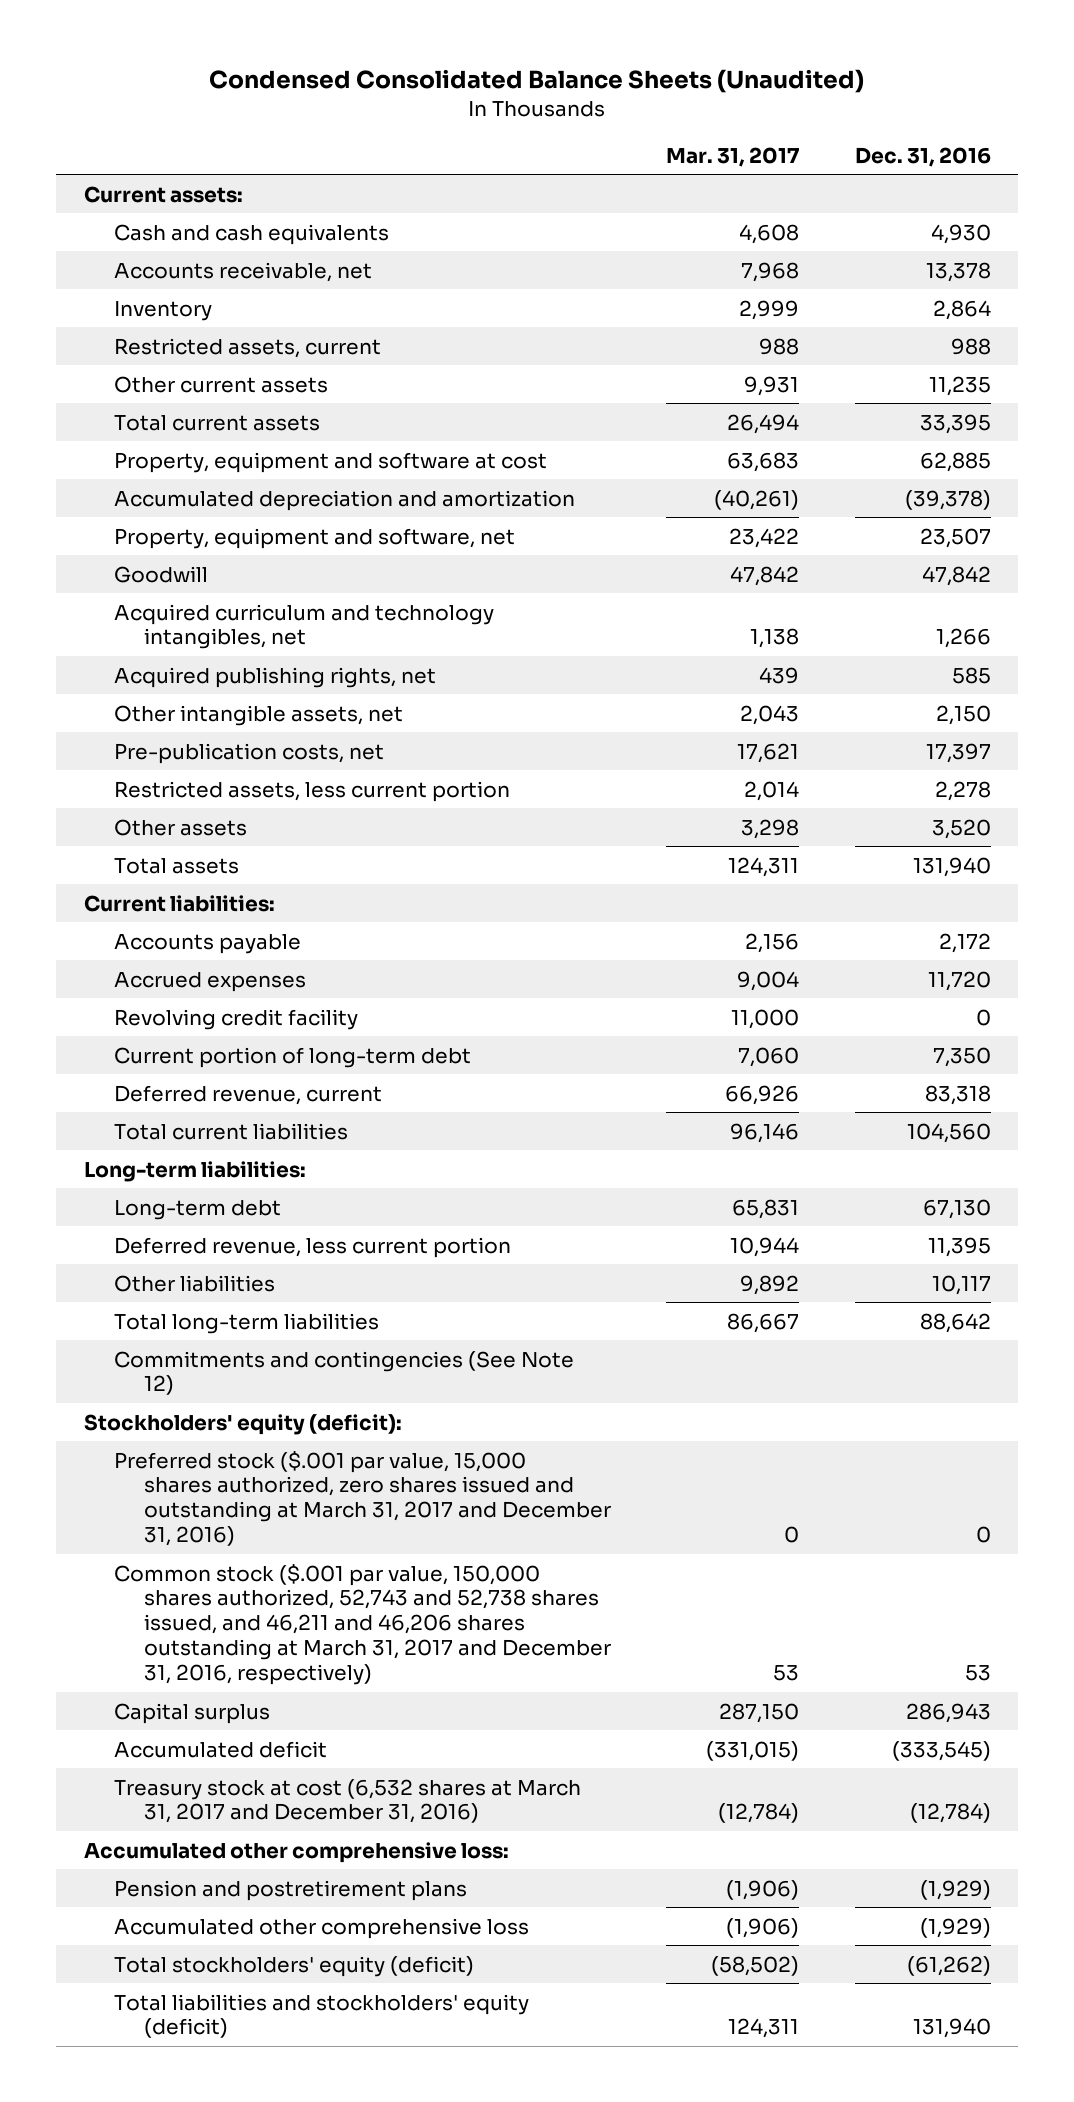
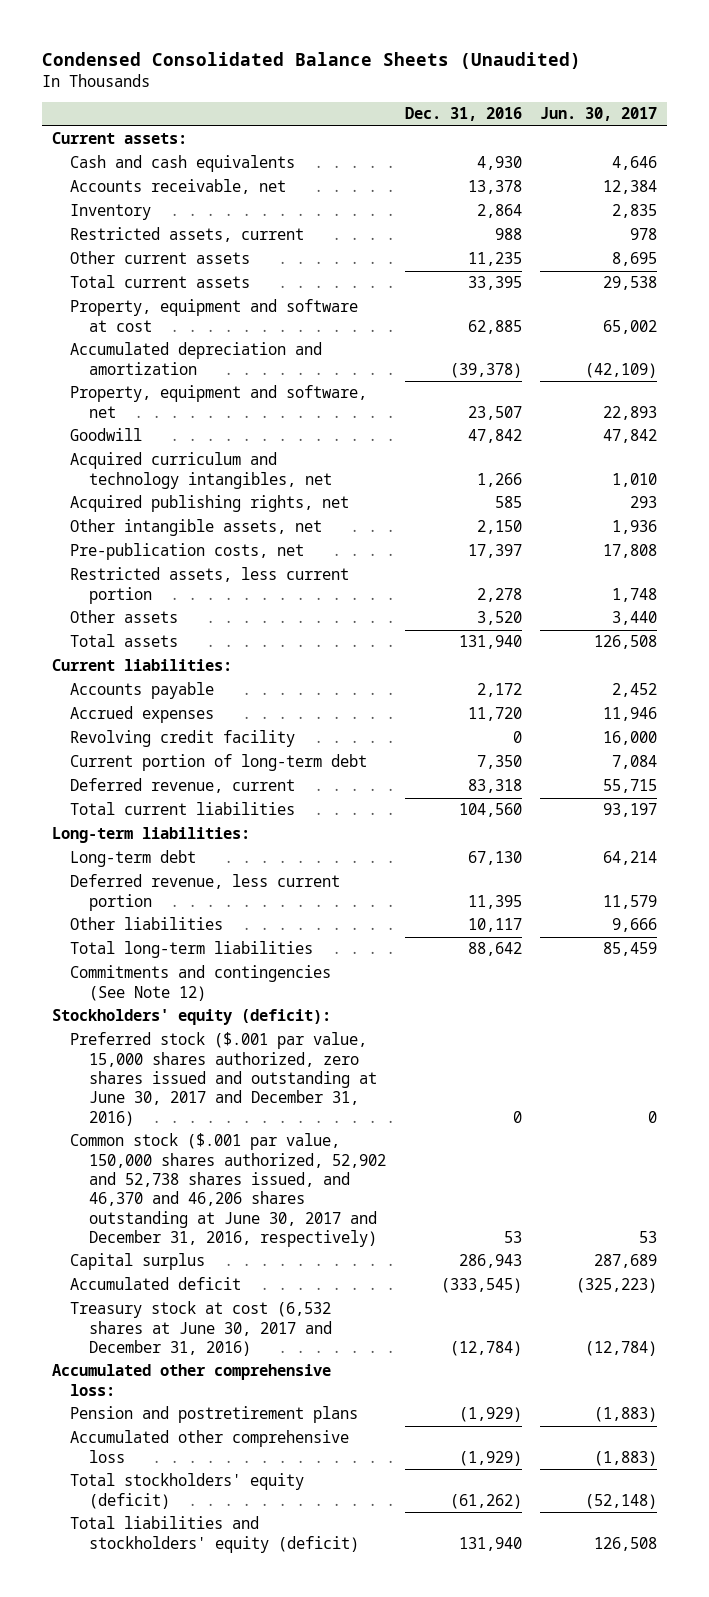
[666,146,800,167] Mar. 31, 2017 -> none
none -> [540,107,658,122] Jun. 30, 2017
[113,1450,611,1547] Preferred stock ($.001 par value, 15,000 shares authorized, zero shares issued and outstanding at March 31, 2017 and December 31, 2016) -> [70,1032,378,1126] Preferred stock ($.001 par value, 15,000 shares authorized, zero shares issued and outstanding at June 30, 2017 and December 31, 2016)
[113,1563,611,1685] Common stock ($.001 par value, 150,000 shares authorized, 52,743 and 52,738 shares issued, and 46,211 and 46,206 shares outstanding at March 31, 2017 and December 31, 2016, respectively) -> [70,1133,387,1247] Common stock ($.001 par value, 150,000 shares authorized, 52,902 and 52,738 shares issued, and 46,370 and 46,206 shares outstanding at June 30, 2017 and December 31, 2016, respectively)
[113,1778,581,1824] Treasury stock at cost (6,532 shares at March 31, 2017 and December 31, 2016) -> [70,1301,333,1357] Treasury stock at cost (6,532 shares at June 30, 2017 and December 31, 2016)

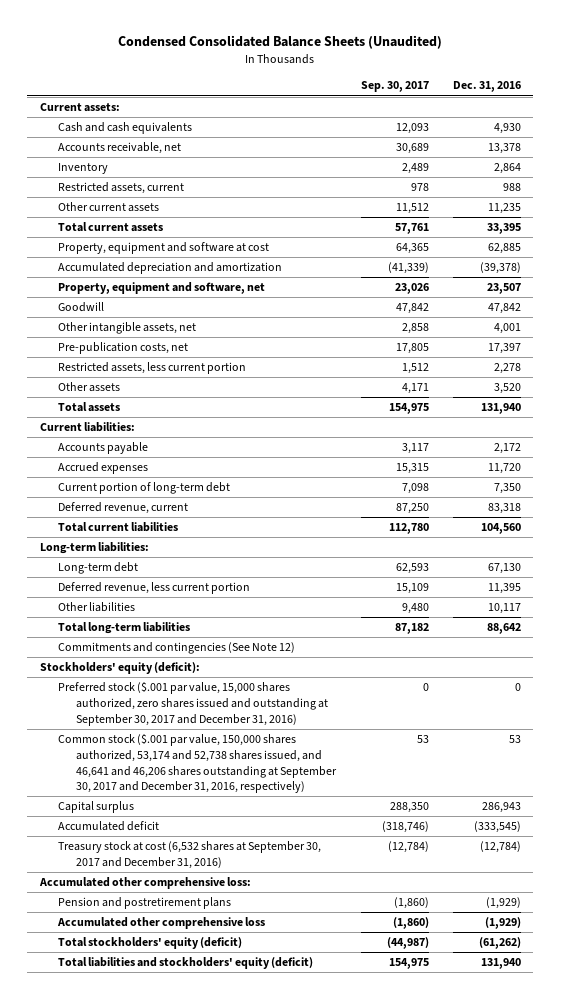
[540,107,658,122] Jun. 30, 2017 -> none
none -> [360,81,429,93] Sep. 30, 2017
[70,452,333,489] Acquired curriculum and technology intangibles, net -> none
[70,495,350,513] Acquired publishing rights, net -> none
[476,520,522,535] 2,150 -> [494,323,522,335] 4,001
[70,730,296,748] Revolving credit facility -> none
[70,1032,378,1126] Preferred stock ($.001 par value, 15,000 shares authorized, zero shares issued and outstanding at June 30, 2017 and December 31, 2016) -> [57,682,329,726] Preferred stock ($.001 par value, 15,000 shares authorized, zero shares issued and outstanding at September 30, 2017 and December 31, 2016)
[70,1133,387,1247] Common stock ($.001 par value, 150,000 shares authorized, 52,902 and 52,738 shares issued, and 46,370 and 46,206 shares outstanding at June 30, 2017 and December 31, 2016, respectively) -> [57,734,338,794] Common stock ($.001 par value, 150,000 shares authorized, 53,174 and 52,738 shares issued, and 46,641 and 46,206 shares outstanding at September 30, 2017 and December 31, 2016, respectively)
[70,1301,333,1357] Treasury stock at cost (6,532 shares at June 30, 2017 and December 31, 2016) -> [57,841,321,869] Treasury stock at cost (6,532 shares at September 30, 2017 and December 31, 2016)

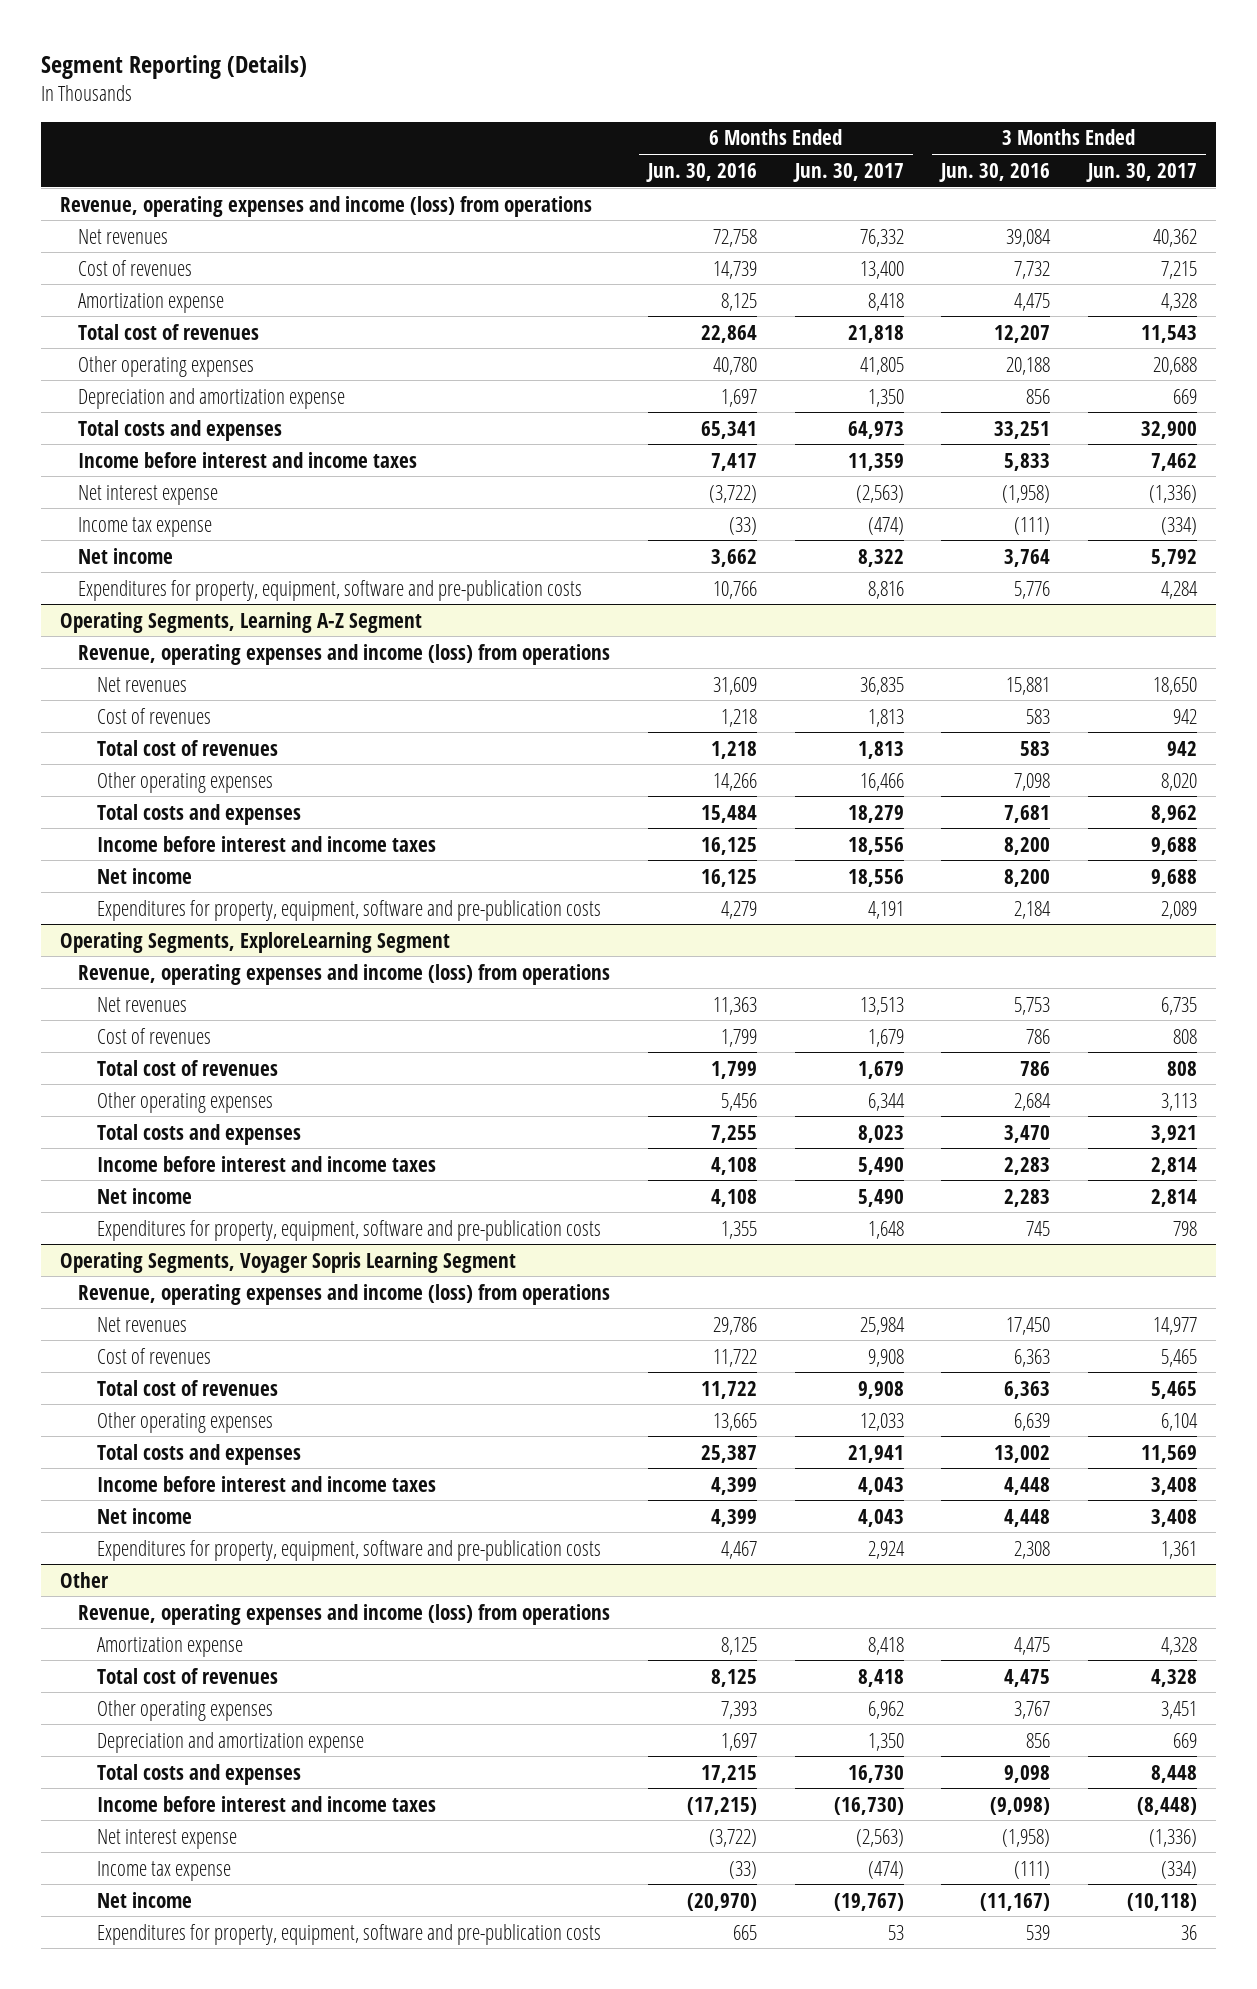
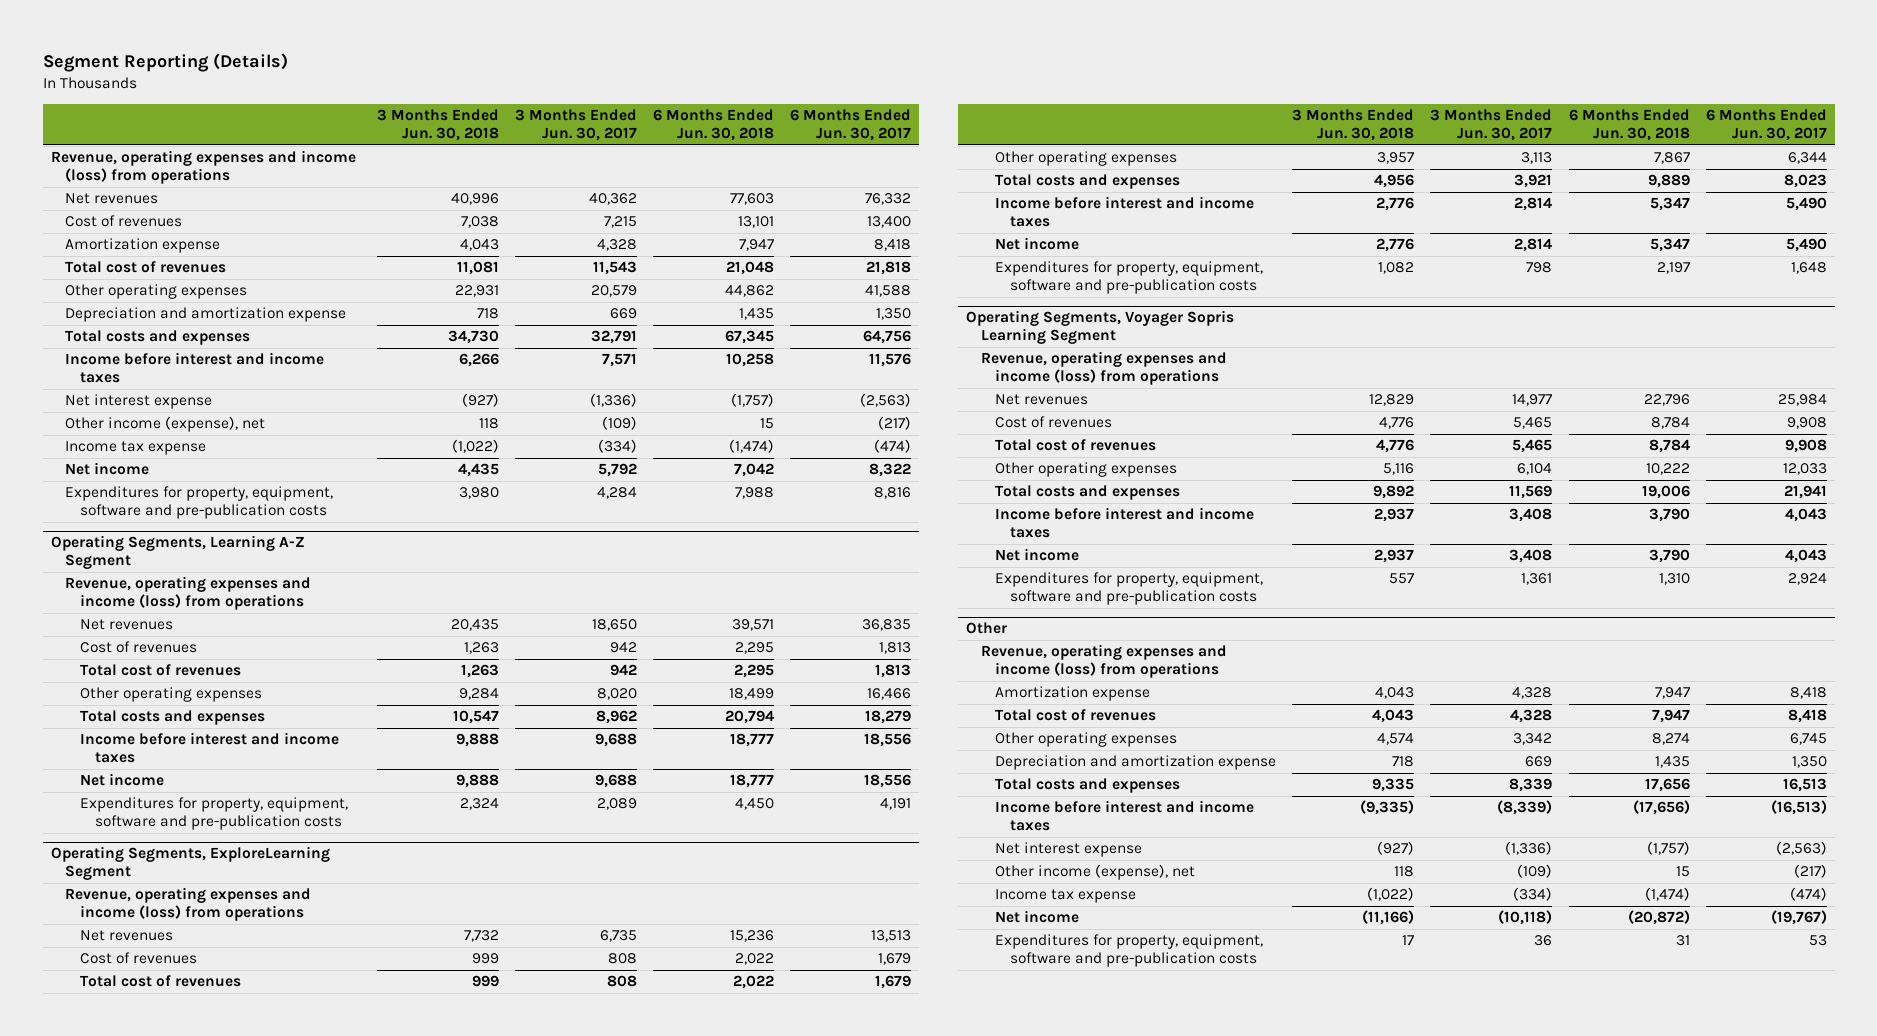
[646,162,758,182] Jun. 30, 2016 -> none
[939,162,1051,182] Jun. 30, 2016 -> none
none -> [377,109,500,142] 3 Months Ended Jun. 30, 2018
none -> [653,109,775,142] 6 Months Ended Jun. 30, 2018
[859,356,904,375] 41,805 -> [865,285,912,298] 41,588
[1152,356,1197,375] 20,688 -> [591,285,638,298] 20,579
[847,420,904,439] 64,973 -> [863,330,912,345] 64,756
[1140,420,1197,439] 32,900 -> [591,330,638,345] 32,791
[847,452,904,471] 11,359 -> [869,353,912,368] 11,576
[1150,452,1197,471] 7,462 -> [602,353,638,368] 7,571
none -> [65,416,266,433] Other income (expense), net
[867,1700,904,1719] 6,962 -> [1789,733,1827,746] 6,745
[1160,1700,1197,1719] 3,451 -> [1513,733,1553,746] 3,342
[847,1764,904,1783] 16,730 -> [1782,778,1827,793] 16,513
[1150,1764,1197,1783] 8,448 -> [1509,778,1553,793] 8,339
[833,1796,904,1815] (16,730) -> [1770,800,1827,816] (16,513)
[1136,1796,1197,1815] (8,448) -> [1497,800,1553,816] (8,339)
none -> [995,864,1196,881] Other income (expense), net

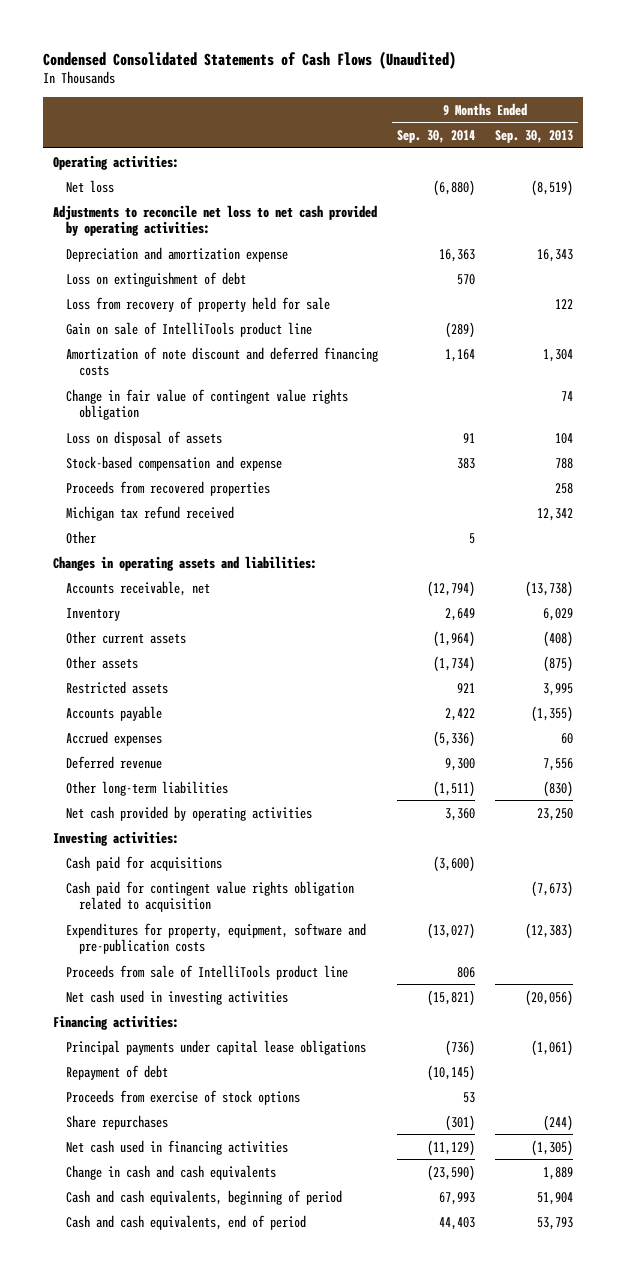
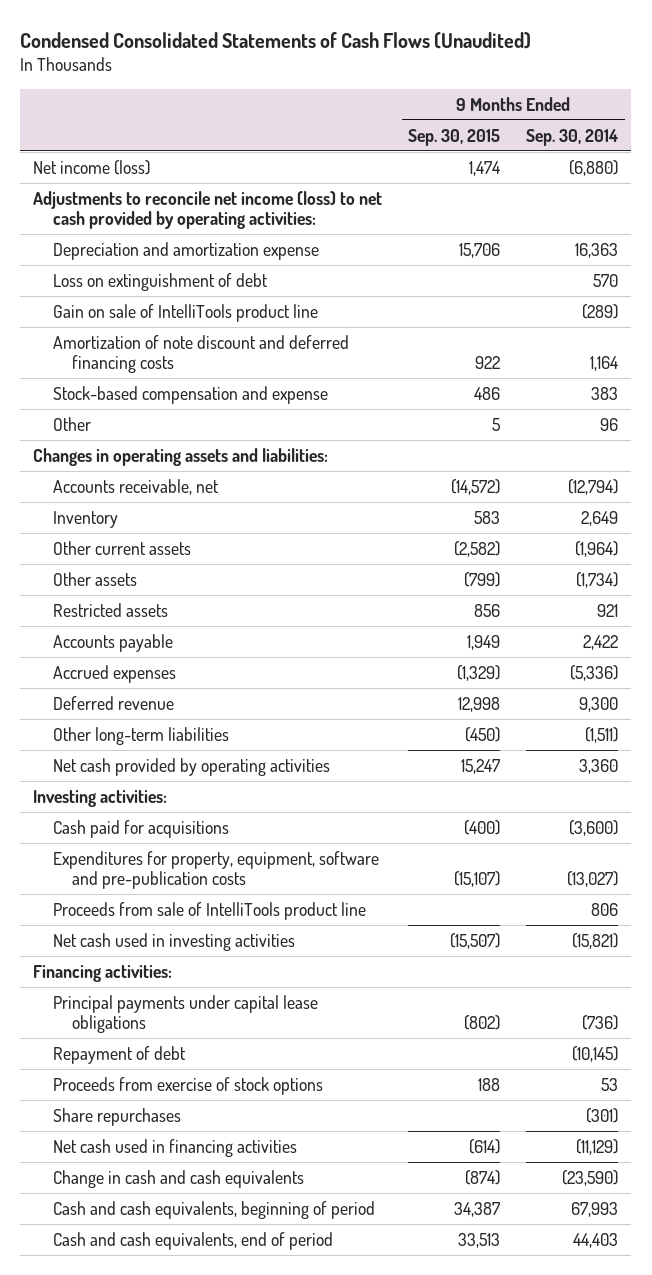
[494,130,573,144] Sep. 30, 2013 -> none
none -> [408,128,501,146] Sep. 30, 2015
[52,154,179,170] Operating activities: -> none
[65,179,114,193] Net loss -> [33,159,151,175] Net income (loss)
[52,204,377,237] Adjustments to reconcile net loss to net cash provided by operating activities: -> [33,190,383,230] Adjustments to reconcile net income (loss) to net cash provided by operating activities:
[65,296,330,312] Loss from recovery of property held for sale -> none
[65,388,348,421] Change in fair value of contingent value rights obligation -> none
[65,430,222,446] Loss on disposal of assets -> none
[65,480,270,496] Proceeds from recovered properties -> none
[65,505,234,521] Michigan tax refund received -> none
[469,532,476,544] 5 -> [600,417,619,431] 96
[65,880,354,913] Cash paid for contingent value rights obligation related to acquisition -> none

